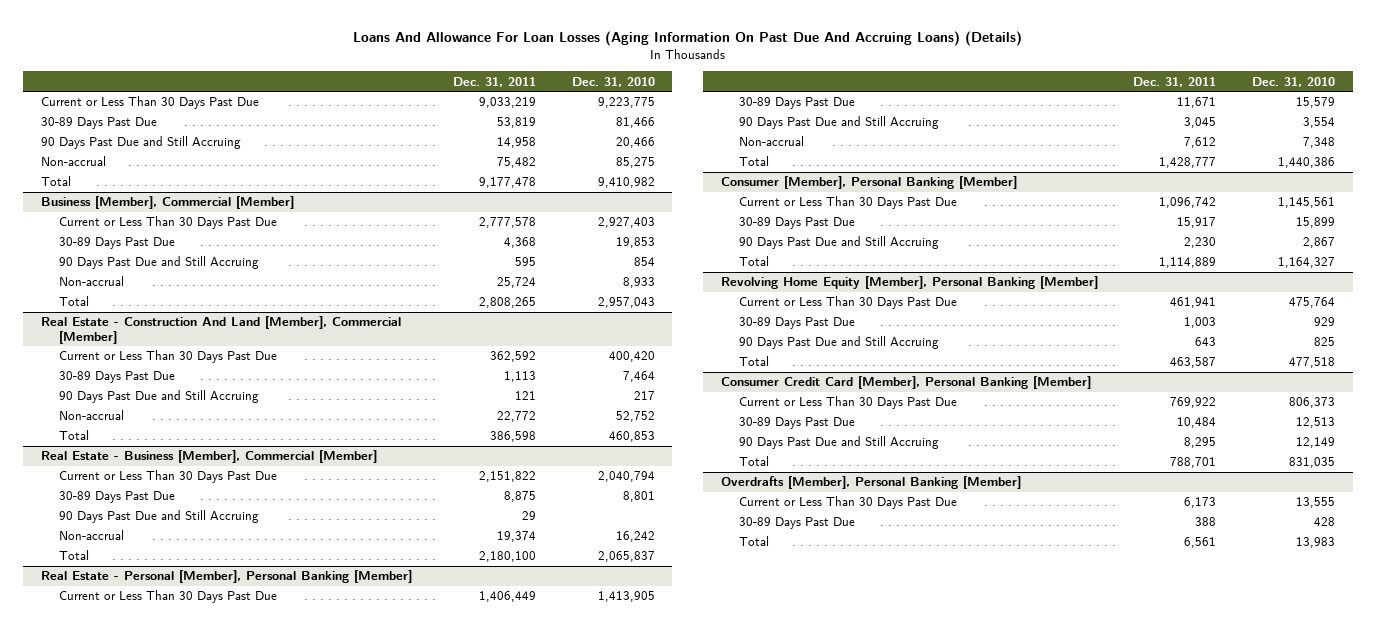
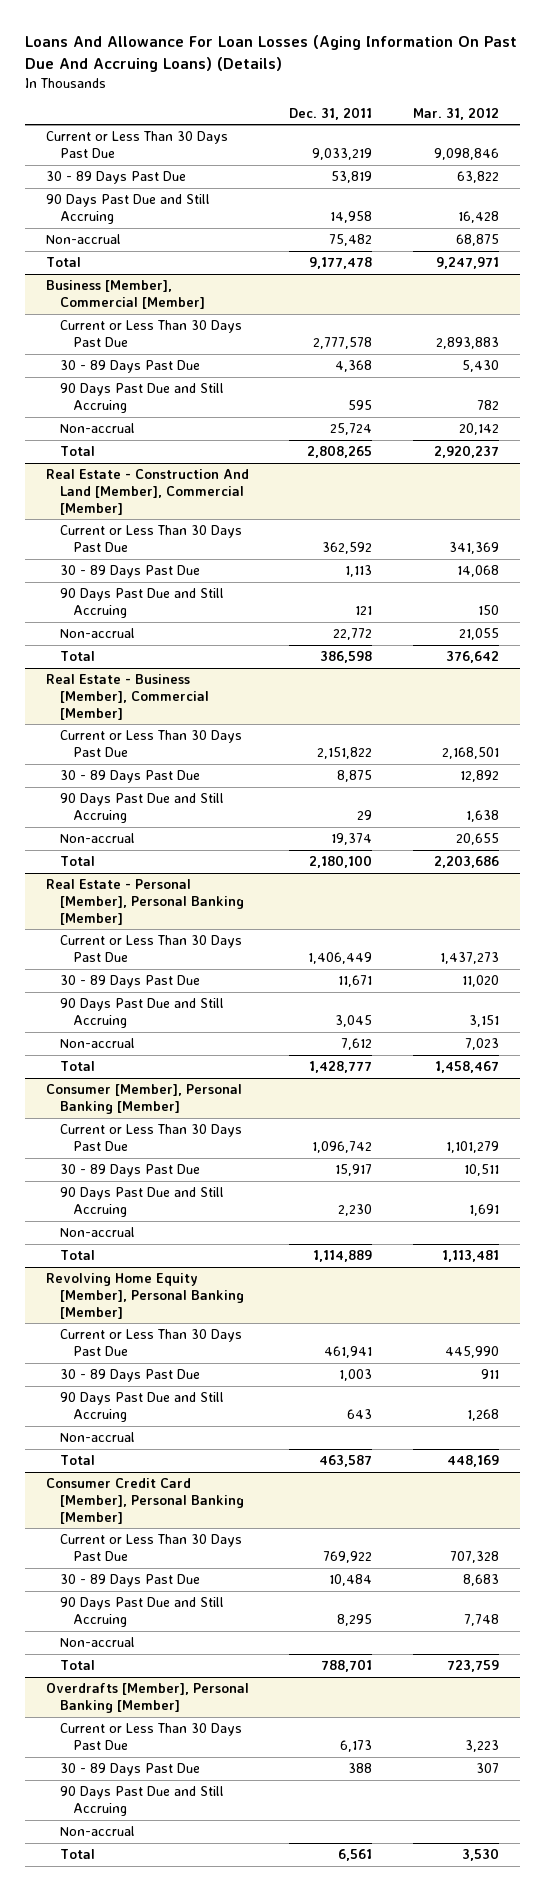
[571,76,655,87] Dec. 31, 2010 -> none
none -> [413,106,500,120] Mar. 31, 2012
[40,117,157,130] 30-89 Days Past Due -> [45,171,186,185] 30 - 89 Days Past Due
[58,237,175,250] 30-89 Days Past Due -> [59,360,200,374] 30 - 89 Days Past Due
[58,371,175,384] 30-89 Days Past Due -> [59,565,200,579] 30 - 89 Days Past Due
[58,491,175,504] 30-89 Days Past Due -> [59,770,200,784] 30 - 89 Days Past Due
[738,97,855,110] 30-89 Days Past Due -> [59,975,200,989] 30 - 89 Days Past Due
[738,217,855,230] 30-89 Days Past Due -> [59,1164,200,1178] 30 - 89 Days Past Due
none -> [59,1227,135,1238] Non-accrual
[738,317,855,330] 30-89 Days Past Due -> [59,1369,200,1383] 30 - 89 Days Past Due
none -> [59,1432,135,1443] Non-accrual
[738,417,855,430] 30-89 Days Past Due -> [59,1574,200,1588] 30 - 89 Days Past Due
none -> [59,1637,135,1648] Non-accrual
[738,517,855,530] 30-89 Days Past Due -> [59,1763,200,1777] 30 - 89 Days Past Due
none -> [59,1786,224,1817] 90 Days Past Due and Still Accruing
none -> [59,1826,135,1837] Non-accrual

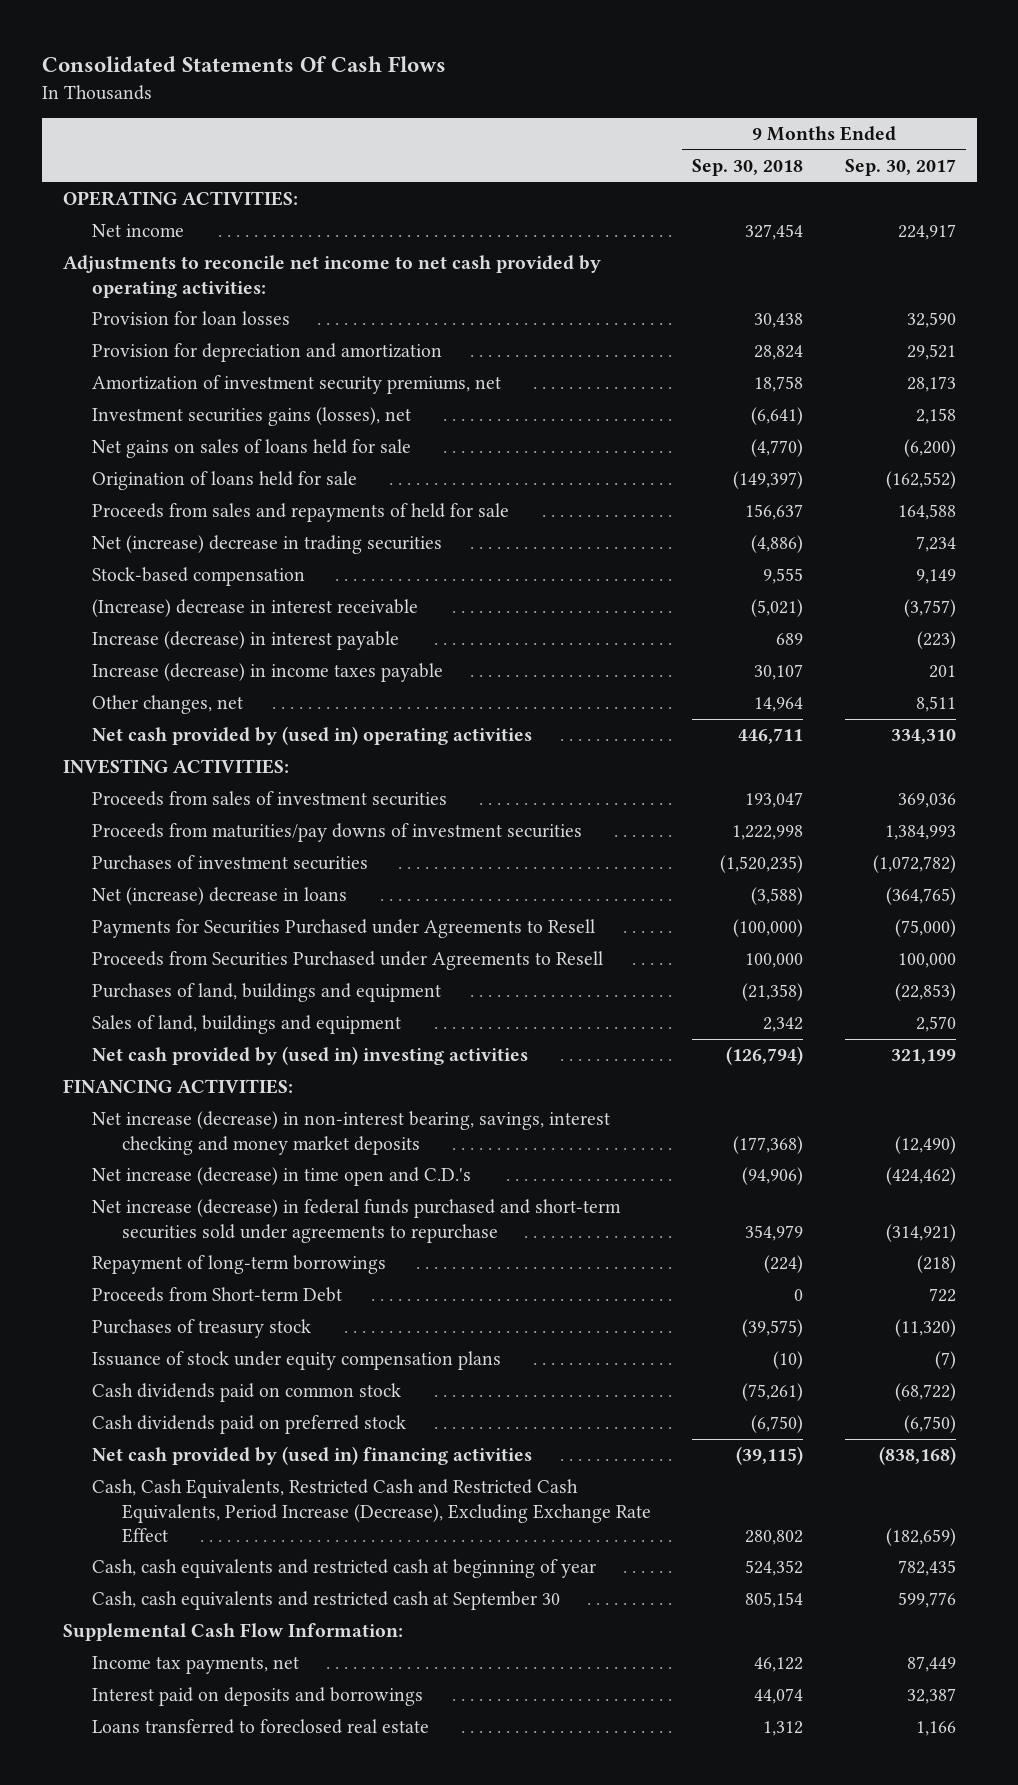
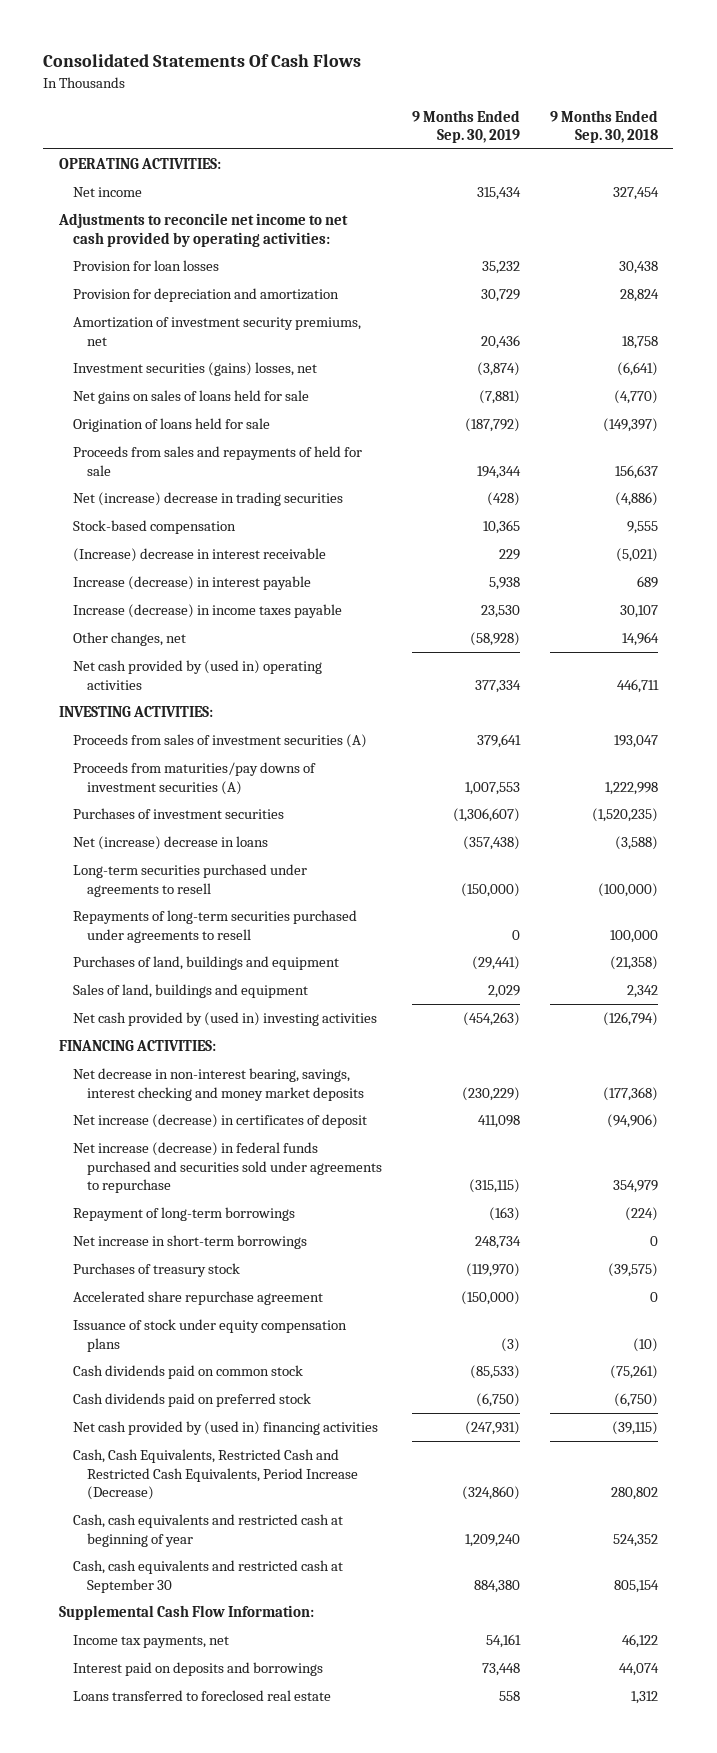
[844,159,956,177] Sep. 30, 2017 -> none
none -> [412,109,521,144] 9 Months Ended Sep. 30, 2019
[92,407,412,427] Investment securities gains (losses), net -> [72,361,317,376] Investment securities (gains) losses, net
[92,791,448,807] Proceeds from sales of investment securities -> [72,733,367,748] Proceeds from sales of investment securities (A)
[92,823,583,843] Proceeds from maturities/pay downs of investment securities -> [72,761,316,795] Proceeds from maturities/pay downs of investment securities (A)
[92,919,596,939] Payments for Securities Purchased under Agreements to Resell -> [72,863,307,897] Long-term securities purchased under agreements to resell
[92,951,604,971] Proceeds from Securities Purchased under Agreements to Resell -> [72,909,357,943] Repayments of long-term securities purchased under agreements to resell
[92,1111,611,1155] Net increase (decrease) in non-interest bearing, savings, interest checking and money market deposits -> [72,1067,364,1101] Net decrease in non-interest bearing, savings, interest checking and money market deposits
[92,1167,472,1187] Net increase (decrease) in time open and C.D.'s -> [72,1113,367,1128] Net increase (decrease) in certificates of deposit
[92,1199,622,1243] Net increase (decrease) in federal funds purchased and short-term securities sold under agreements to repurchase -> [72,1141,382,1194] Net increase (decrease) in federal funds purchased and securities sold under agreements to repurchase
[92,1287,343,1303] Proceeds from Short-term Debt -> none
none -> [72,1234,307,1249] Net increase in short-term borrowings
none -> [72,1290,323,1305] Accelerated share repurchase agreement
[92,1479,651,1543] Cash, Cash Equivalents, Restricted Cash and Restricted Cash Equivalents, Period Increase (Decrease), Excluding Exchange Rate Effect -> [72,1448,358,1501] Cash, Cash Equivalents, Restricted Cash and Restricted Cash Equivalents, Period Increase (Decrease)

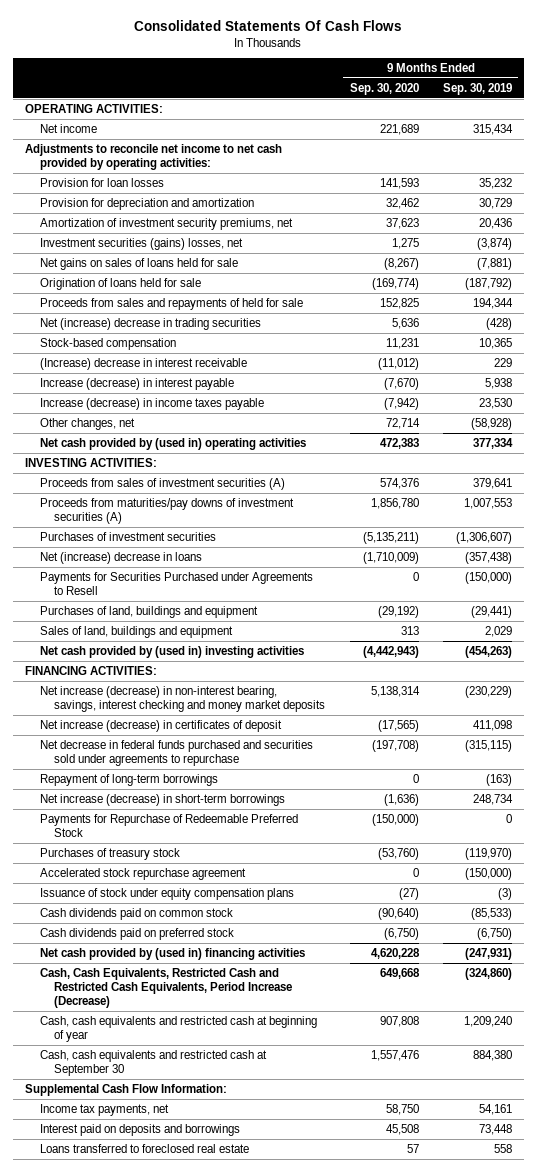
[550,109,659,144] 9 Months Ended Sep. 30, 2018 -> none
none -> [349,82,419,95] Sep. 30, 2020
[72,909,357,943] Repayments of long-term securities purchased under agreements to resell -> none
[72,863,307,897] Long-term securities purchased under agreements to resell -> [39,571,313,596] Payments for Securities Purchased under Agreements to Resell
[72,1067,364,1101] Net decrease in non-interest bearing, savings, interest checking and money market deposits -> [39,685,326,713] Net increase (decrease) in non-interest bearing, savings, interest checking and money market deposits
[72,1141,382,1194] Net increase (decrease) in federal funds purchased and securities sold under agreements to repurchase -> [39,739,313,767] Net decrease in federal funds purchased and securities sold under agreements to repurchase
[72,1234,307,1249] Net increase in short-term borrowings -> [39,793,285,806] Net increase (decrease) in short-term borrowings
none -> [39,813,298,838] Payments for Repurchase of Redeemable Preferred Stock
[72,1290,323,1305] Accelerated share repurchase agreement -> [39,867,246,880] Accelerated stock repurchase agreement

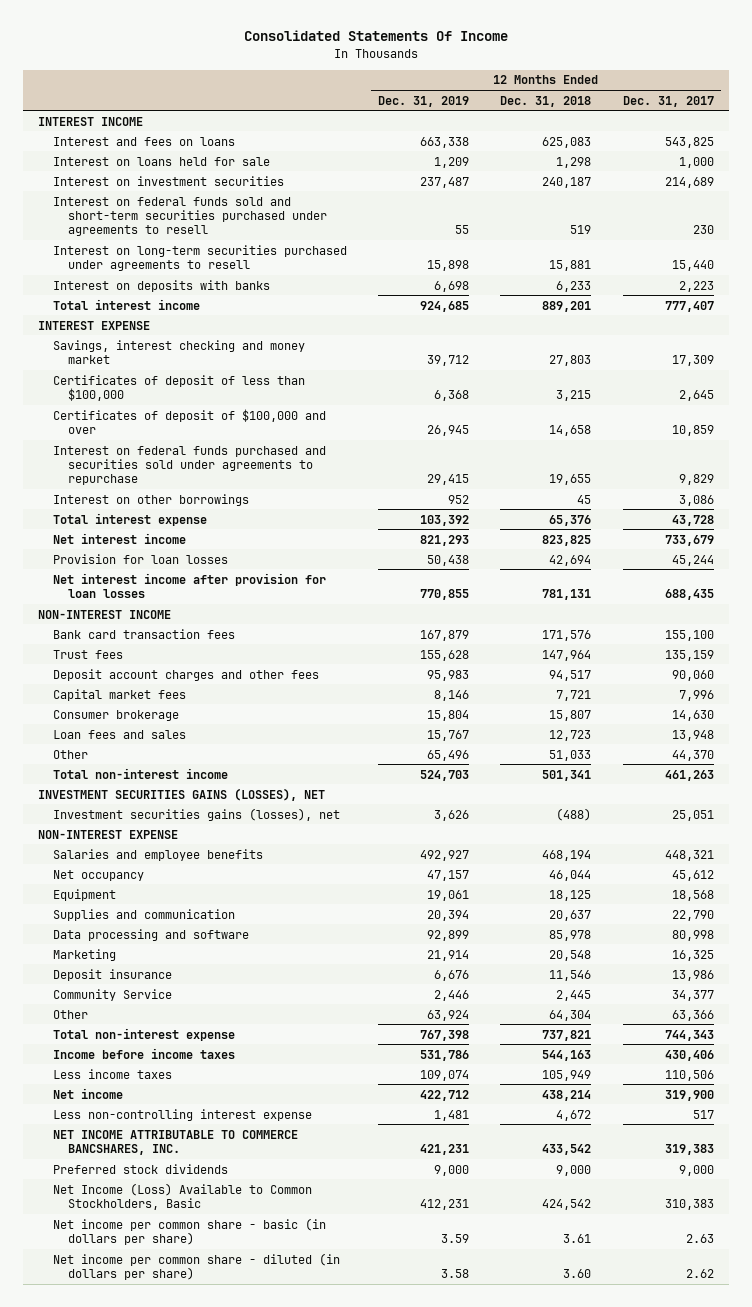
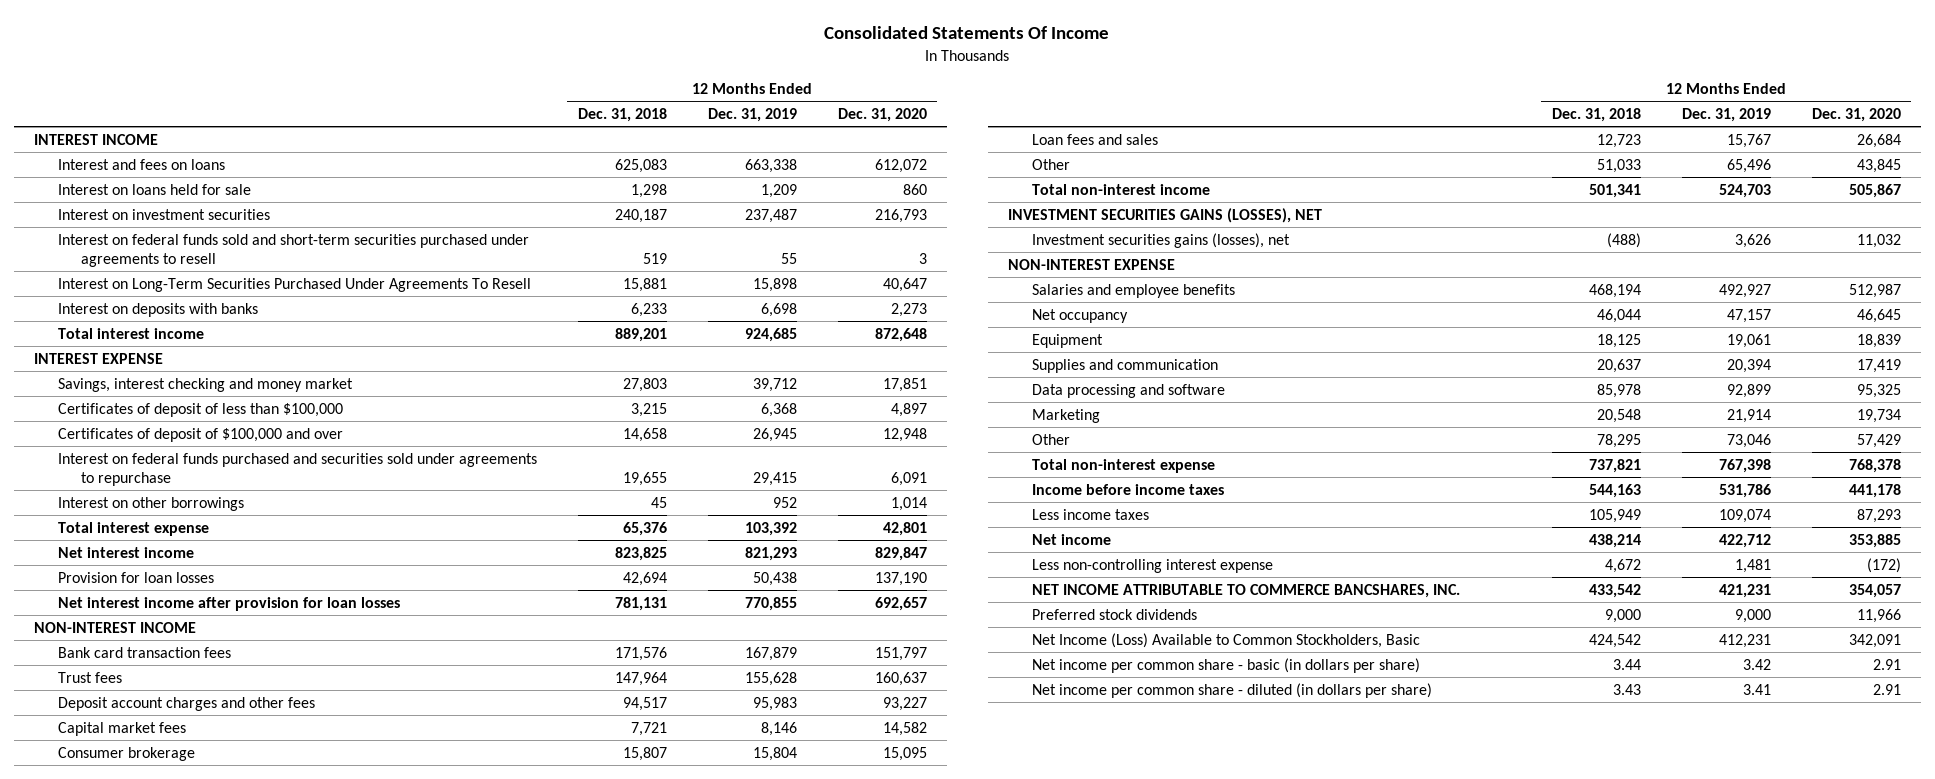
[622,95,714,107] Dec. 31, 2017 -> none
none -> [837,107,927,122] Dec. 31, 2020
[53,244,348,272] Interest on long-term securities purchased under agreements to resell -> [57,277,531,292] Interest on Long-Term Securities Purchased Under Agreements To Resell
[53,968,173,981] Deposit insurance -> none
[53,988,173,1001] Community Service -> none
[427,1009,470,1021] 63,924 -> [1726,433,1771,448] 73,046
[549,1009,592,1021] 64,304 -> [1596,433,1641,448] 78,295
[441,1234,470,1244] 3.59 -> [1742,658,1771,670] 3.42
[563,1234,592,1244] 3.61 -> [1612,658,1641,670] 3.44
[441,1269,470,1279] 3.58 -> [1742,683,1771,695] 3.41
[563,1269,592,1279] 3.60 -> [1612,683,1641,695] 3.43

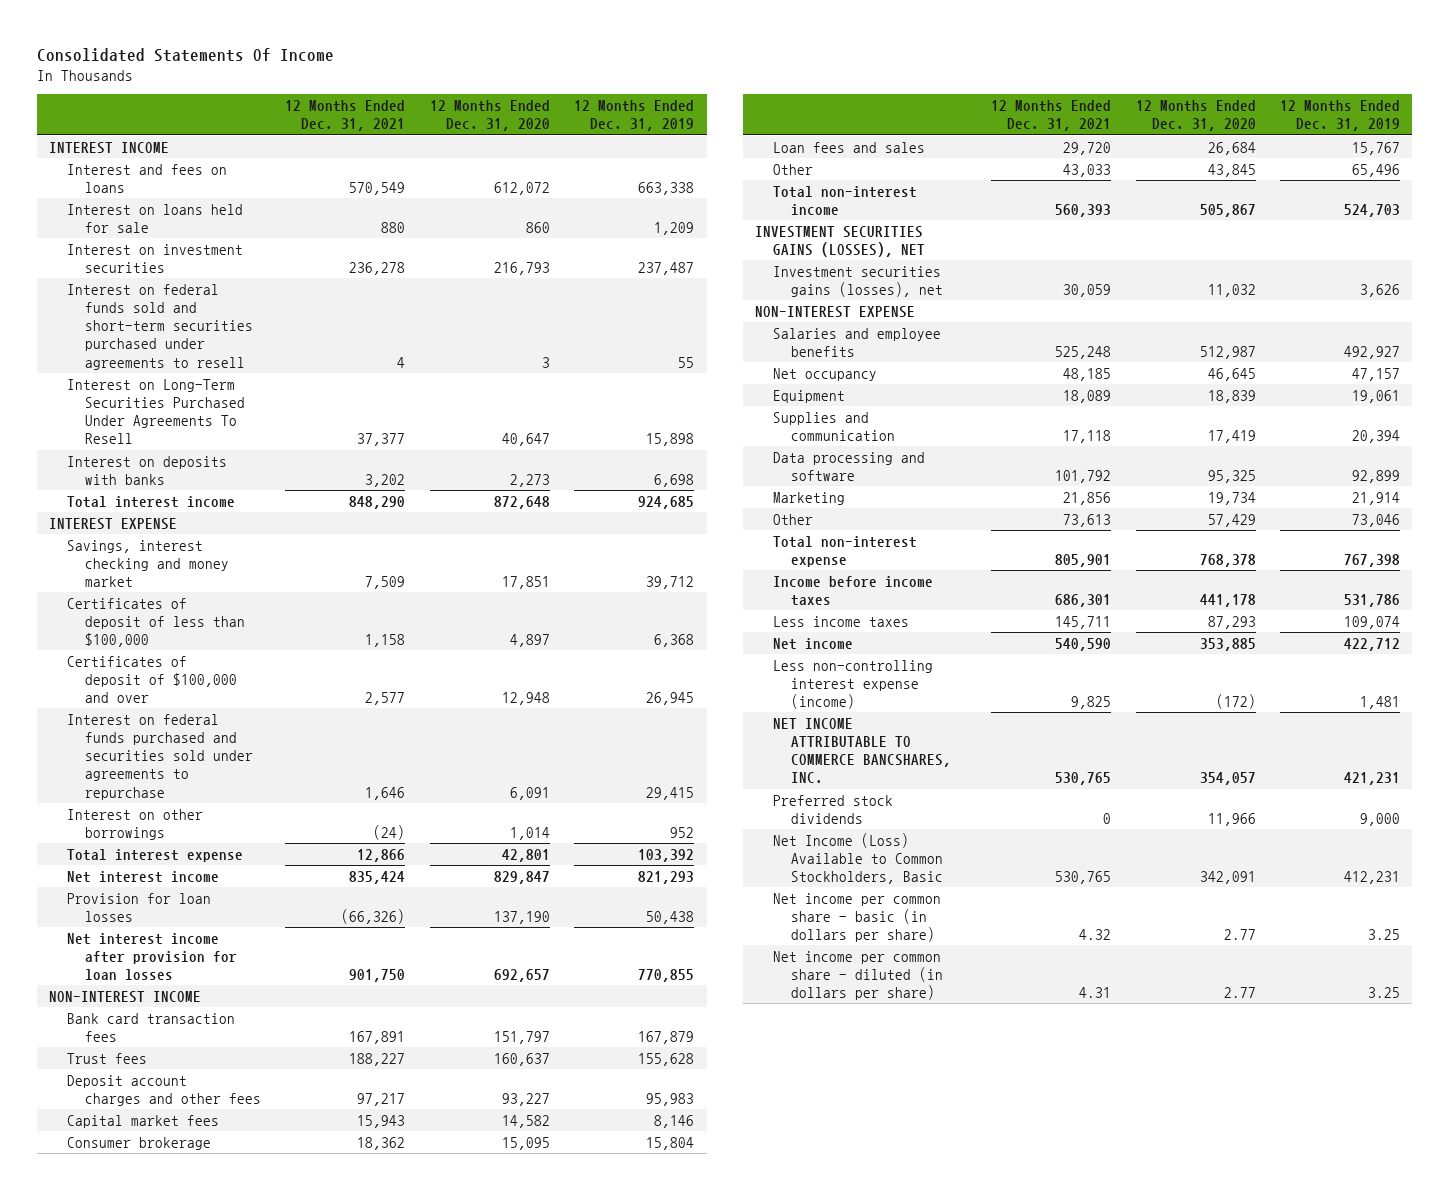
[577,107,667,122] Dec. 31, 2018 -> none
none -> [285,100,406,132] 12 Months Ended Dec. 31, 2021
[1031,558,1273,573] Less non-controlling interest expense -> [773,659,934,710] Less non-controlling interest expense (income)
[1742,658,1771,670] 3.42 -> [1368,929,1401,941] 3.25
[1872,658,1901,670] 2.91 -> [1223,929,1256,941] 2.77
[1742,683,1771,695] 3.41 -> [1368,987,1401,999] 3.25
[1872,683,1901,695] 2.91 -> [1223,987,1256,999] 2.77

